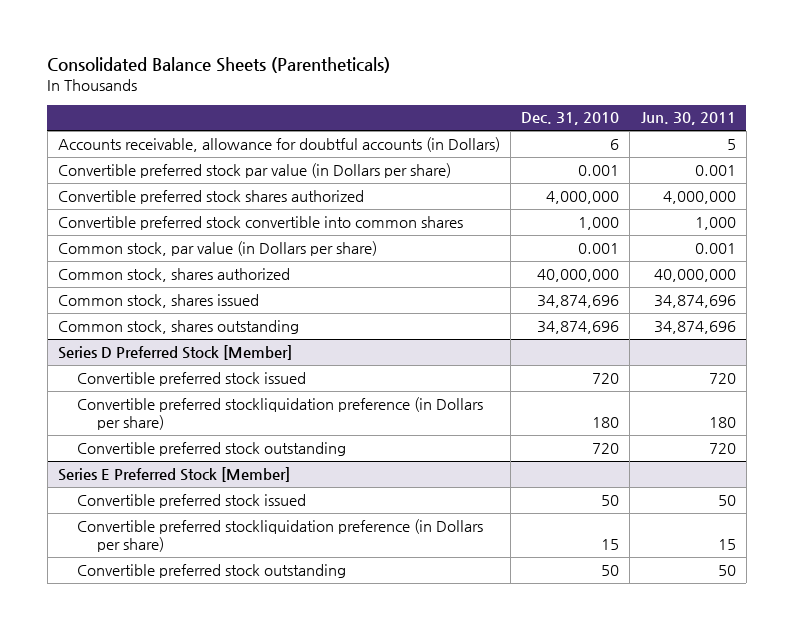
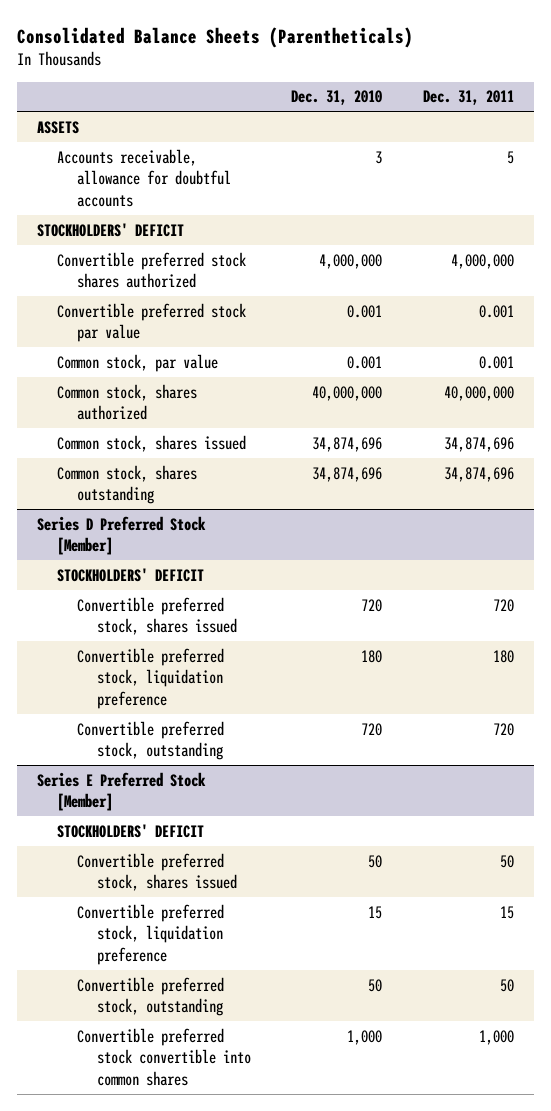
[640,112,736,126] Jun. 30, 2011 -> none
none -> [422,90,514,106] Dec. 31, 2011
[58,162,452,178] Convertible preferred stock par value (in Dollars per share) -> none
none -> [37,120,80,134] ASSETS
[58,136,501,152] Accounts receivable, allowance for doubtful accounts (in Dollars) -> [57,148,231,207] Accounts receivable, allowance for doubtful accounts
[610,138,620,150] 6 -> [375,150,383,164] 3
none -> [37,222,185,237] STOCKHOLDERS' DEFICIT
[58,215,464,230] Convertible preferred stock convertible into common shares -> none
none -> [57,302,247,343] Convertible preferred stock par value
[58,240,378,256] Common stock, par value (in Dollars per share) -> [57,353,219,372] Common stock, par value
none -> [57,567,205,582] STOCKHOLDERS' DEFICIT
[77,371,307,386] Convertible preferred stock issued -> [76,596,237,636] Convertible preferred stock, shares issued
[77,396,484,431] Convertible preferred stockliquidation preference (in Dollars per share) -> [76,647,224,709] Convertible preferred stock, liquidation preference
[77,441,347,456] Convertible preferred stock outstanding -> [76,720,224,761] Convertible preferred stock, outstanding
none -> [57,823,205,838] STOCKHOLDERS' DEFICIT
[77,493,307,508] Convertible preferred stock issued -> [76,852,237,892] Convertible preferred stock, shares issued
[77,518,484,553] Convertible preferred stockliquidation preference (in Dollars per share) -> [76,903,224,965] Convertible preferred stock, liquidation preference
[77,563,347,578] Convertible preferred stock outstanding -> [76,976,224,1017] Convertible preferred stock, outstanding
none -> [76,1027,251,1086] Convertible preferred stock convertible into common shares

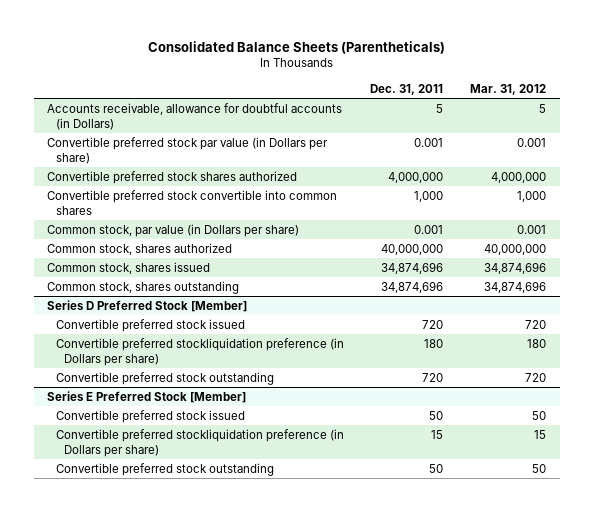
[291,90,383,106] Dec. 31, 2010 -> none
none -> [470,83,547,95] Mar. 31, 2012
[37,120,80,134] ASSETS -> none
[37,222,185,237] STOCKHOLDERS' DEFICIT -> none
[57,148,231,207] Accounts receivable, allowance for doubtful accounts -> [47,102,343,130] Accounts receivable, allowance for doubtful accounts (in Dollars)
none -> [47,136,329,164] Convertible preferred stock par value (in Dollars per share)
[57,302,247,343] Convertible preferred stock par value -> none
none -> [47,189,338,215] Convertible preferred stock convertible into common shares
[57,353,219,372] Common stock, par value -> [47,223,300,237] Common stock, par value (in Dollars per share)
[57,567,205,582] STOCKHOLDERS' DEFICIT -> none
[76,596,237,636] Convertible preferred stock, shares issued -> [55,318,245,332] Convertible preferred stock issued
[76,647,224,709] Convertible preferred stock, liquidation preference -> [55,337,344,366] Convertible preferred stockliquidation preference (in Dollars per share)
[76,720,224,761] Convertible preferred stock, outstanding -> [55,371,274,385] Convertible preferred stock outstanding
[57,823,205,838] STOCKHOLDERS' DEFICIT -> none
[76,1027,251,1086] Convertible preferred stock convertible into common shares -> none
[76,852,237,892] Convertible preferred stock, shares issued -> [55,409,245,423] Convertible preferred stock issued
[76,903,224,965] Convertible preferred stock, liquidation preference -> [55,428,344,457] Convertible preferred stockliquidation preference (in Dollars per share)
[76,976,224,1017] Convertible preferred stock, outstanding -> [55,462,274,476] Convertible preferred stock outstanding

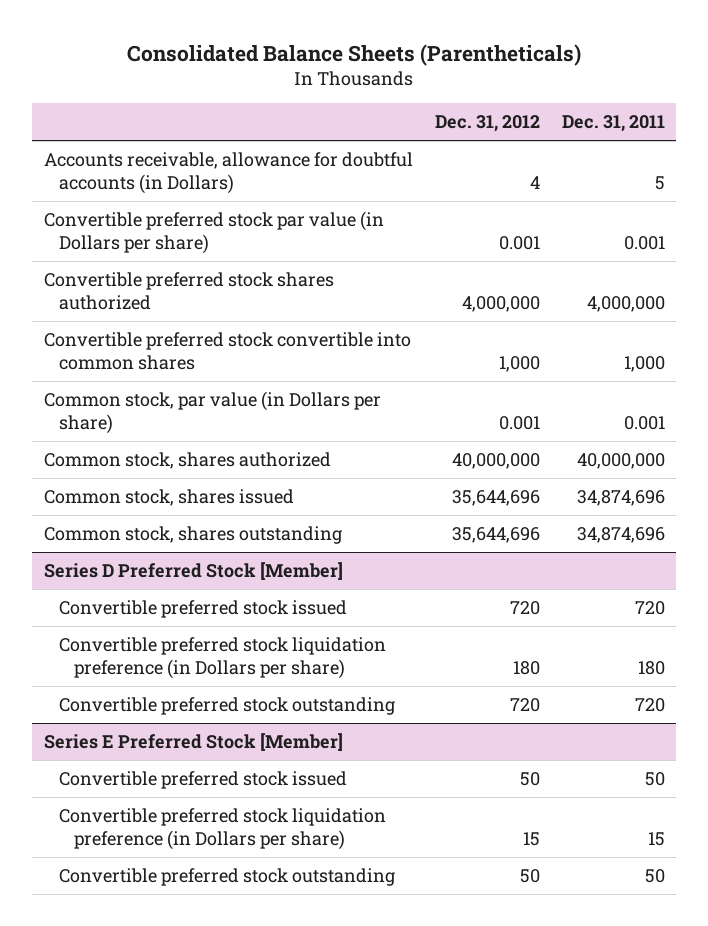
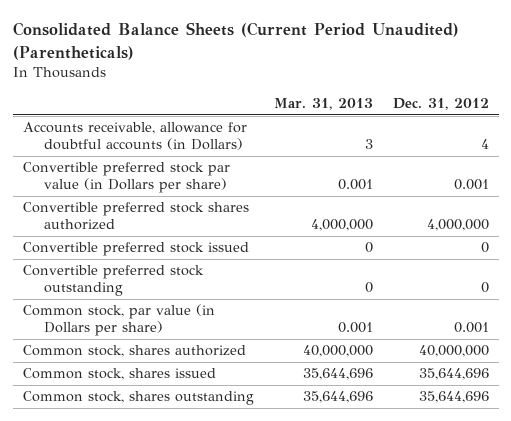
[127,43,582,66] Consolidated Balance Sheets (Parentheticals) -> [12,22,459,60] Consolidated Balance Sheets (Current Period Unaudited) (Parentheticals)
[561,115,665,133] Dec. 31, 2011 -> none
none -> [273,98,373,111] Mar. 31, 2013
[43,332,411,371] Convertible preferred stock convertible into common shares -> none
none -> [22,242,249,257] Convertible preferred stock issued
none -> [22,265,204,297] Convertible preferred stock outstanding
[43,562,343,581] Series D Preferred Stock [Member] -> none
[58,600,347,619] Convertible preferred stock issued -> none
[58,637,386,680] Convertible preferred stock liquidation preference (in Dollars per share) -> none
[58,697,395,716] Convertible preferred stock outstanding -> none
[43,733,343,752] Series E Preferred Stock [Member] -> none
[58,771,347,790] Convertible preferred stock issued -> none
[58,808,386,851] Convertible preferred stock liquidation preference (in Dollars per share) -> none
[58,868,395,887] Convertible preferred stock outstanding -> none

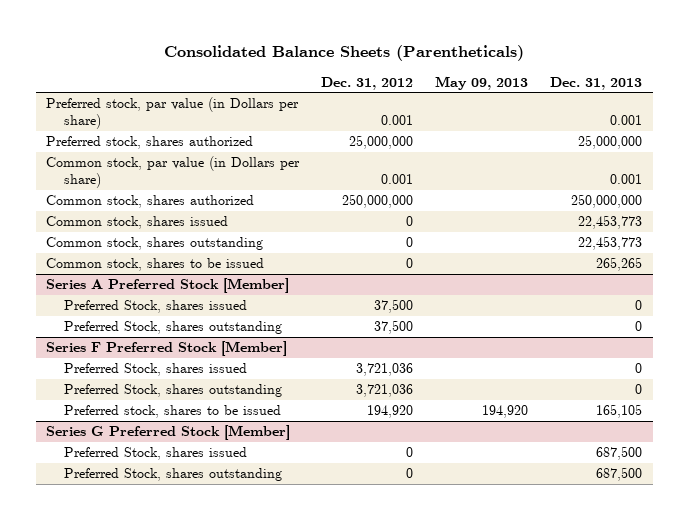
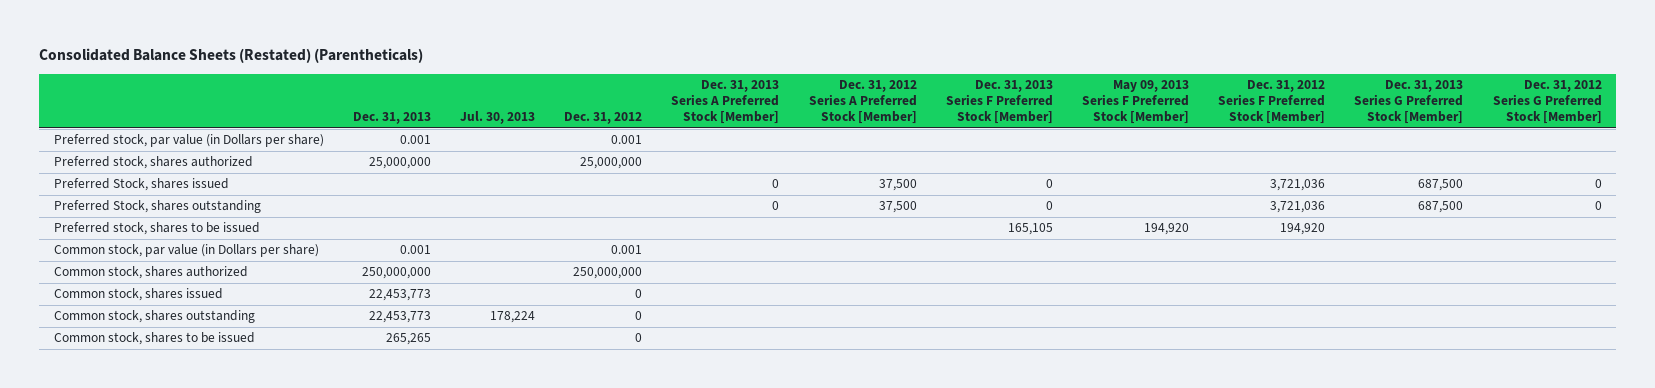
[164,45,525,62] Consolidated Balance Sheets (Parentheticals) -> [39,48,424,64] Consolidated Balance Sheets (Restated) (Parentheticals)
[435,75,529,90] May 09, 2013 -> none
none -> [460,111,536,125] Jul. 30, 2013
none -> [671,80,780,125] Dec. 31, 2013 Series A Preferred Stock [Member]
none -> [808,80,917,125] Dec. 31, 2012 Series A Preferred Stock [Member]
none -> [945,80,1053,125] Dec. 31, 2013 Series F Preferred Stock [Member]
none -> [1082,80,1190,125] May 09, 2013 Series F Preferred Stock [Member]
none -> [1218,80,1326,125] Dec. 31, 2012 Series F Preferred Stock [Member]
none -> [1354,80,1464,125] Dec. 31, 2013 Series G Preferred Stock [Member]
none -> [1492,80,1602,125] Dec. 31, 2012 Series G Preferred Stock [Member]
none -> [53,178,229,192] Preferred Stock, shares issued
none -> [53,200,261,214] Preferred Stock, shares outstanding
none -> [53,222,260,236] Preferred stock, shares to be issued
[46,278,290,294] Series A Preferred Stock [Member] -> none
[64,300,248,314] Preferred Stock, shares issued -> none
[64,321,283,335] Preferred Stock, shares outstanding -> none
[46,341,288,357] Series F Preferred Stock [Member] -> none
[64,363,248,377] Preferred Stock, shares issued -> none
[64,384,283,398] Preferred Stock, shares outstanding -> none
[64,405,282,419] Preferred stock, shares to be issued -> none
[46,425,291,441] Series G Preferred Stock [Member] -> none
[64,447,248,461] Preferred Stock, shares issued -> none
[64,468,283,482] Preferred Stock, shares outstanding -> none

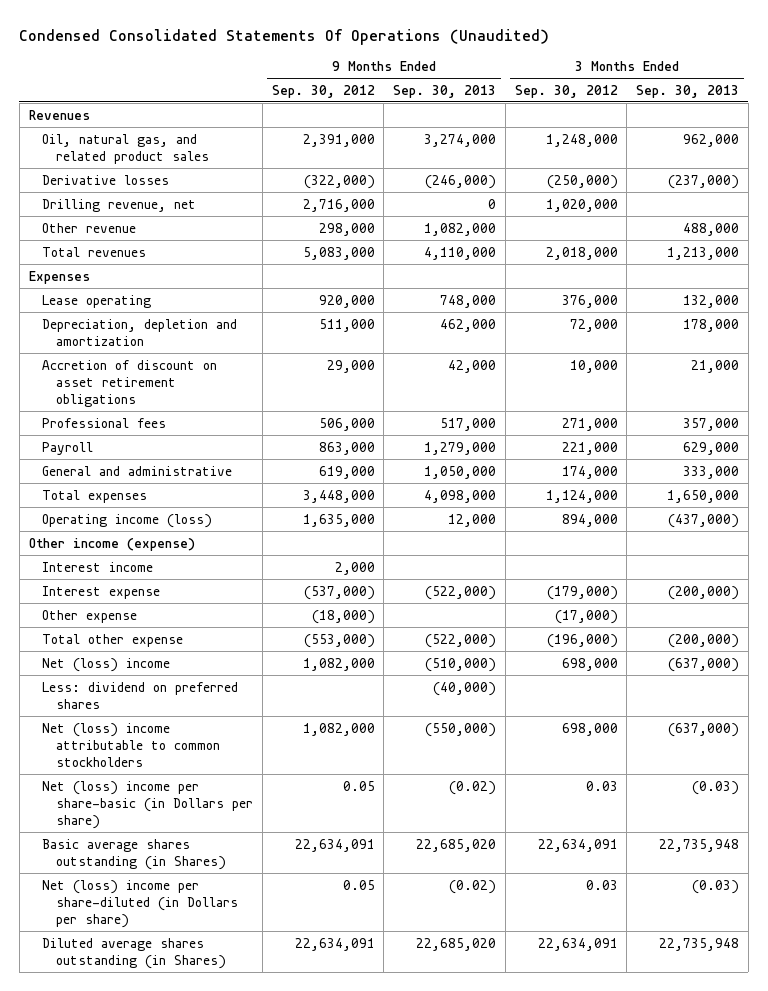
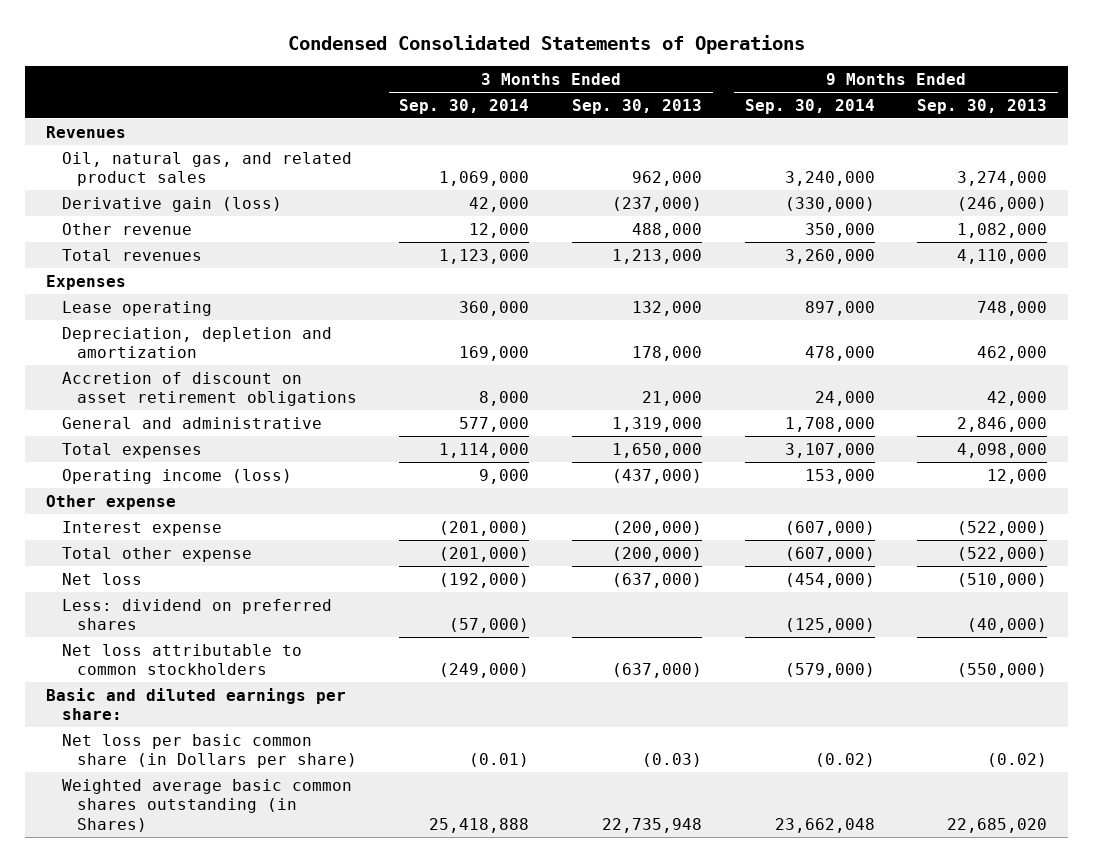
[19,28,550,45] Condensed Consolidated Statements Of Operations (Unaudited) -> [287,35,805,55] Condensed Consolidated Statements of Operations
[271,84,375,98] Sep. 30, 2012 -> none
[514,84,618,98] Sep. 30, 2012 -> none
none -> [399,98,530,114] Sep. 30, 2014
none -> [744,98,875,114] Sep. 30, 2014
[42,198,197,212] Drilling revenue, net -> none
[42,174,170,185] Derivative losses -> [61,196,282,212] Derivative gain (loss)
[42,417,167,428] Professional fees -> none
[42,441,94,455] Payroll -> none
[424,465,497,479] 1,050,000 -> [957,416,1048,432] 2,846,000
[683,465,740,479] 333,000 -> [611,416,702,432] 1,319,000
[28,537,195,551] Other income (expense) -> none
[42,561,154,572] Interest income -> none
[42,585,161,599] Interest expense -> [61,520,222,536] Interest expense
[42,657,171,672] Net (loss) income -> [61,572,142,585] Net loss
[42,879,239,929] Net (loss) income per share-diluted (in Dollars per share) -> none
[42,937,227,969] Diluted average shares outstanding (in Shares) -> none
[42,722,221,768] Net (loss) income attributable to common stockholders -> [61,643,302,676] Net loss attributable to common stockholders
none -> [46,687,347,721] Basic and diluted earnings per share:
[42,780,254,830] Net (loss) income per share-basic (in Dollars per share) -> [61,733,357,769] Net loss per basic common share (in Dollars per share)
[42,838,227,870] Basic average shares outstanding (in Shares) -> [61,778,352,833] Weighted average basic common shares outstanding (in Shares)

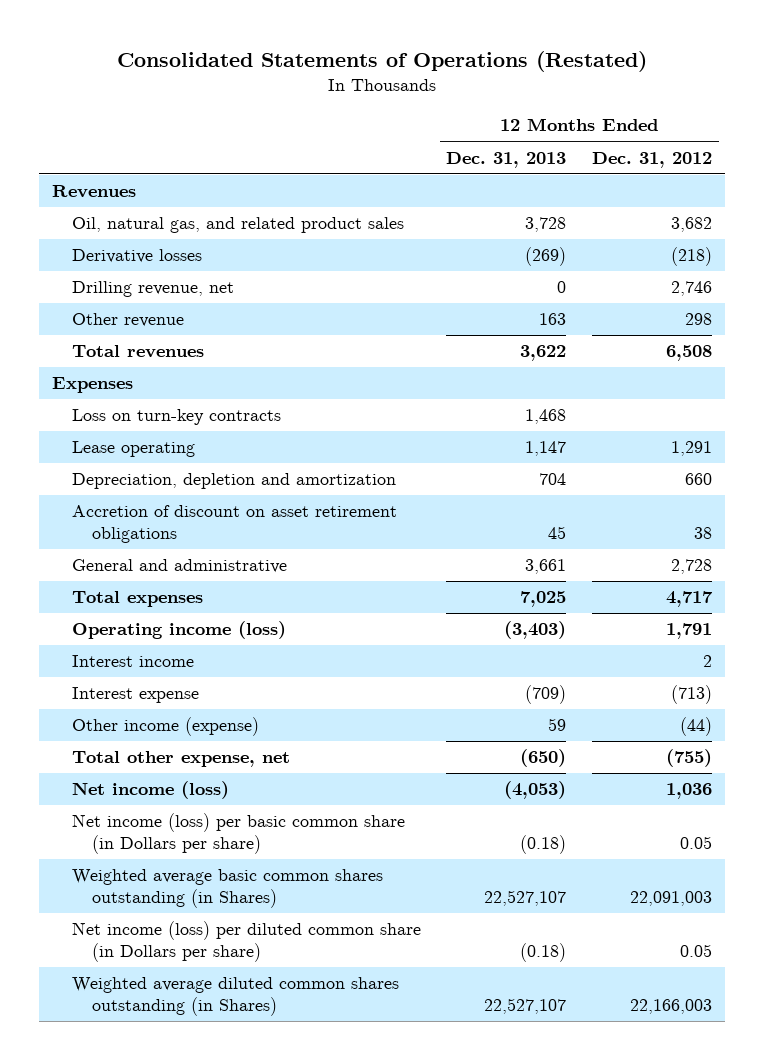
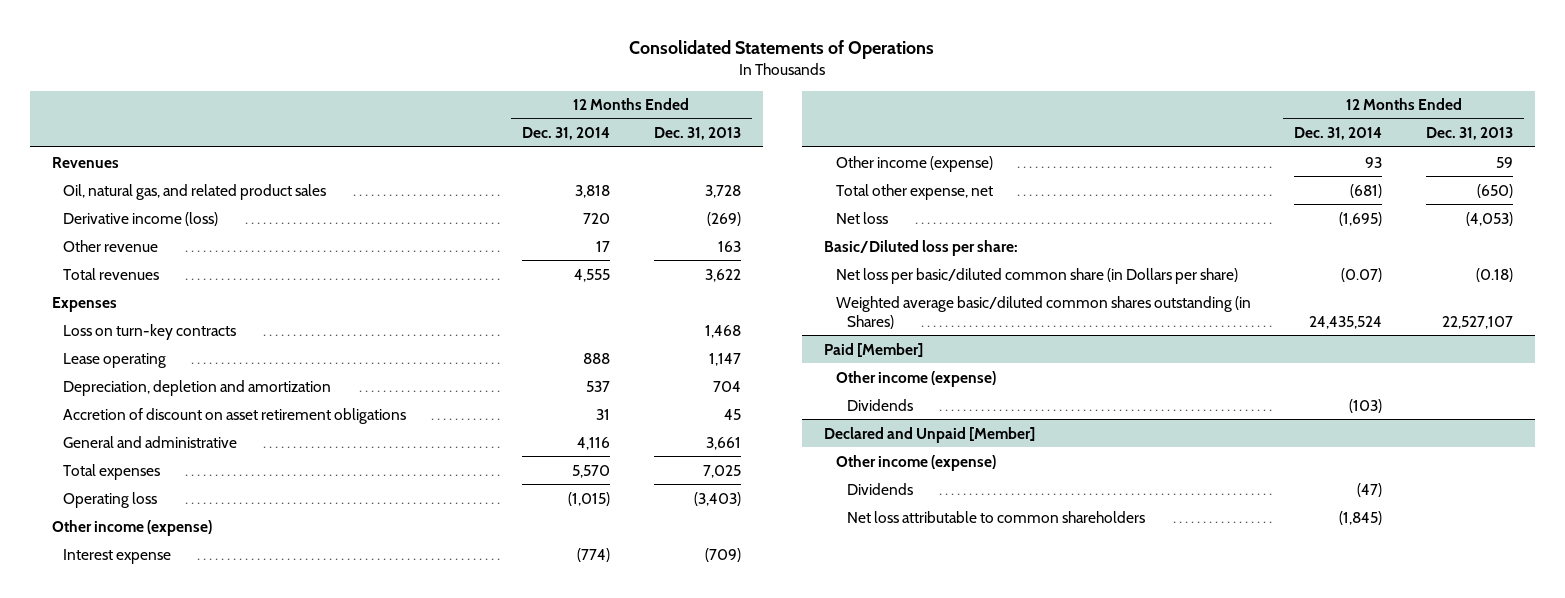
[117,50,648,72] Consolidated Statements of Operations (Restated) -> [629,39,935,59] Consolidated Statements of Operations
[592,151,713,168] Dec. 31, 2012 -> none
none -> [521,127,610,141] Dec. 31, 2014
[71,281,234,298] Drilling revenue, net -> none
[71,249,202,264] Derivative losses -> [63,211,219,226] Derivative income (loss)
[71,655,194,668] Interest income -> none
[71,621,286,640] Operating income (loss) -> [63,491,158,508] Operating loss
none -> [51,519,212,536] Other income (expense)
[71,921,421,963] Net income (loss) per diluted common share (in Dollars per share) -> none
[71,977,399,1017] Weighted average diluted common shares outstanding (in Shares) -> none
[71,781,229,800] Net income (loss) -> [835,211,888,224] Net loss
none -> [823,239,1018,256] Basic/Diluted loss per share:
[71,813,405,855] Net income (loss) per basic common share (in Dollars per share) -> [835,267,1238,284] Net loss per basic/diluted common share (in Dollars per share)
[71,869,383,909] Weighted average basic common shares outstanding (in Shares) -> [835,295,1251,329] Weighted average basic/diluted common shares outstanding (in Shares)
none -> [823,342,923,357] Paid [Member]
none -> [835,370,996,387] Other income (expense)
none -> [847,398,914,411] Dividends
none -> [823,426,1035,443] Declared and Unpaid [Member]
none -> [835,454,996,471] Other income (expense)
none -> [847,482,914,495] Dividends
none -> [847,510,1146,523] Net loss attributable to common shareholders

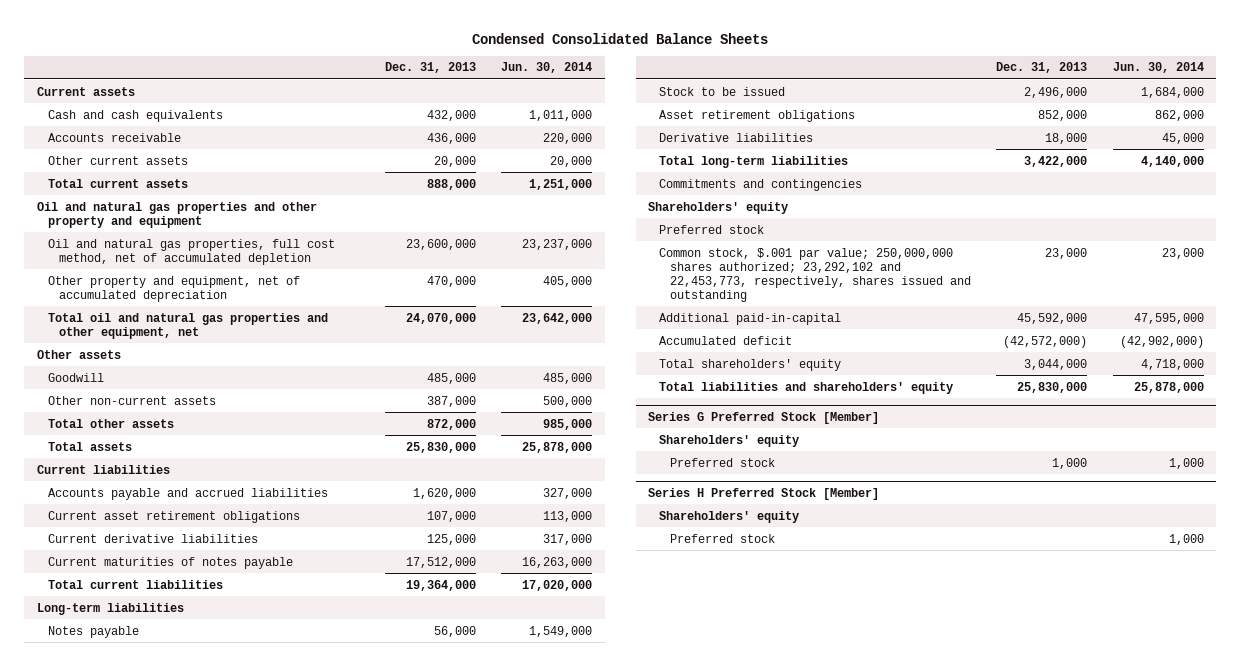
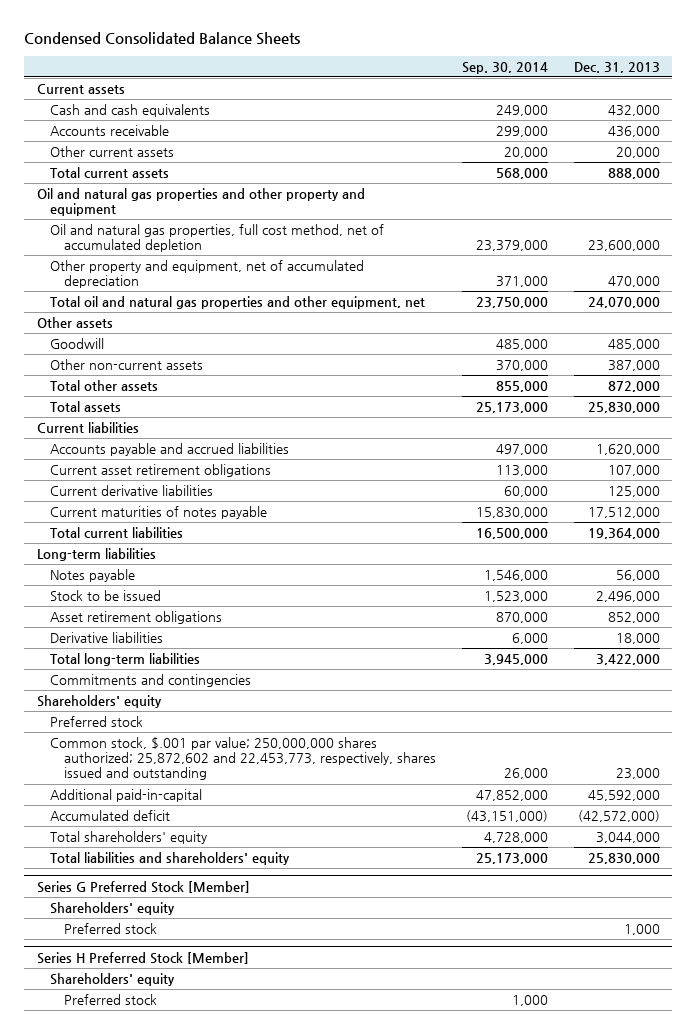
[501,62,593,74] Jun. 30, 2014 -> none
none -> [461,61,548,74] Sep. 30, 2014
[659,247,971,302] Common stock, $.001 par value; 250,000,000 shares authorized; 23,292,102 and 22,453,773, respectively, shares issued and outstanding -> [50,736,437,781] Common stock, $.001 par value; 250,000,000 shares authorized; 25,872,602 and 22,453,773, respectively, shares issued and outstanding

